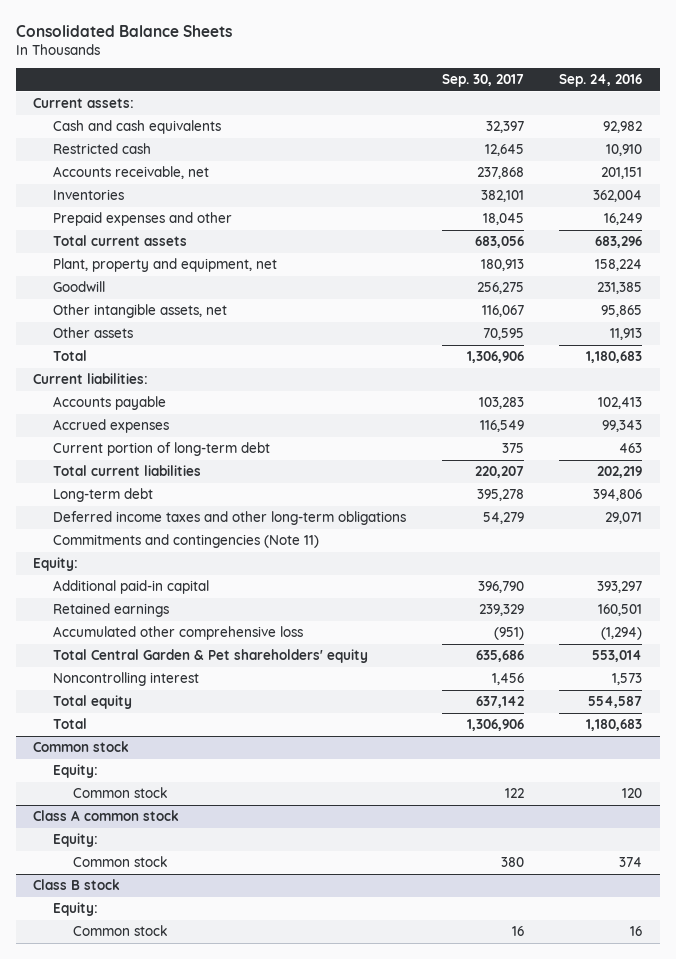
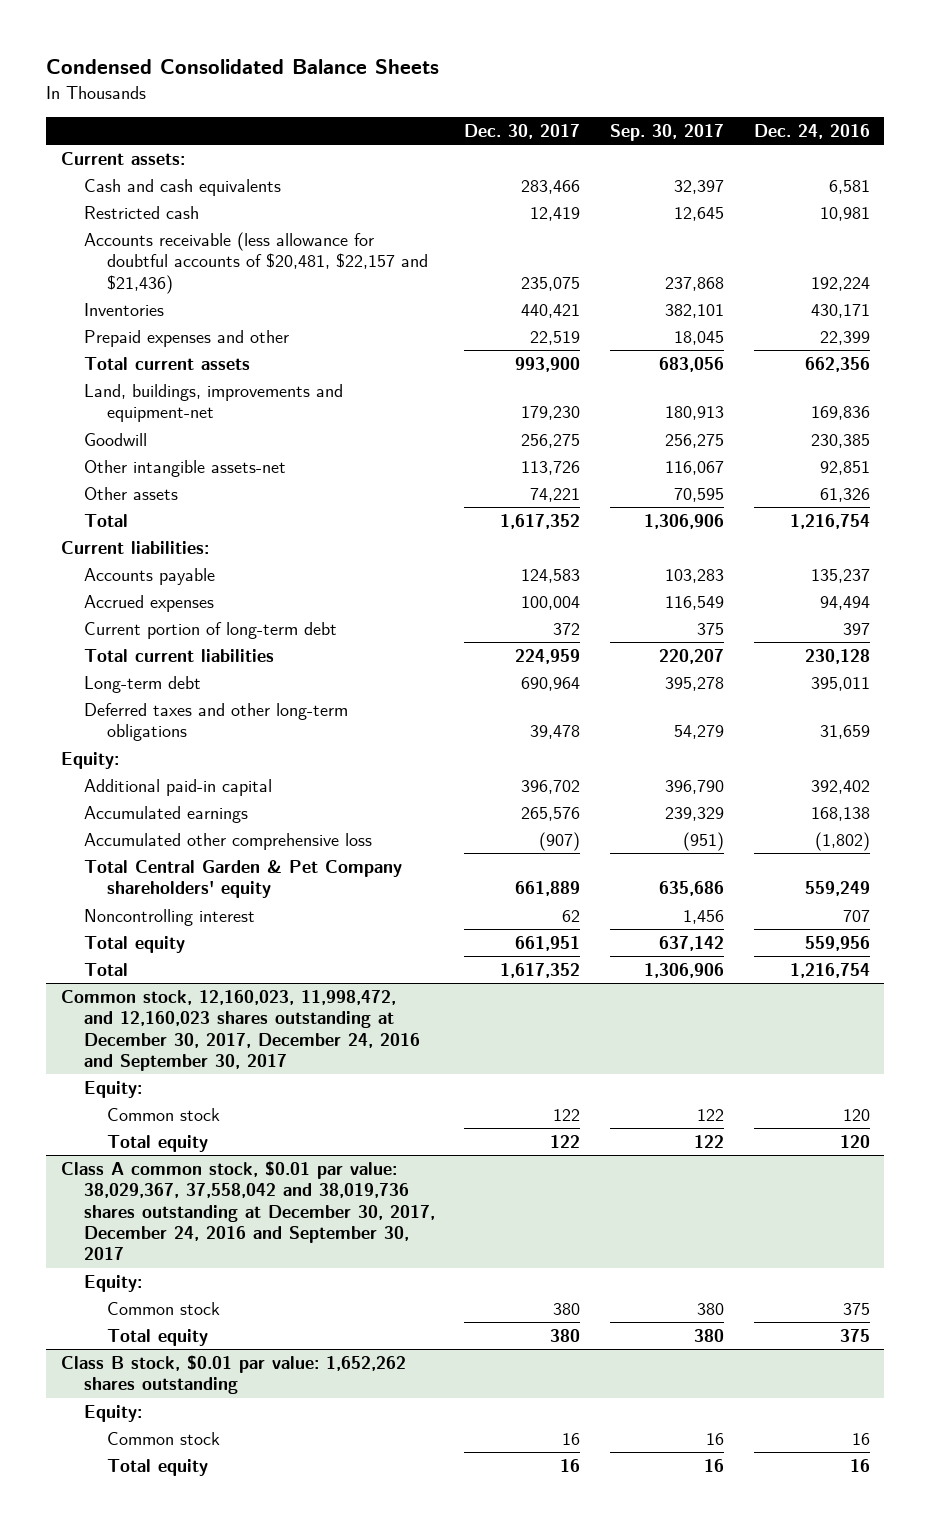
[15,24,232,37] Consolidated Balance Sheets -> [46,59,440,75] Condensed Consolidated Balance Sheets
[559,74,643,88] Sep. 24, 2016 -> none
none -> [464,123,581,139] Dec. 30, 2017
none -> [753,123,870,139] Dec. 24, 2016
[53,166,210,180] Accounts receivable, net -> [83,231,428,294] Accounts receivable (less allowance for doubtful accounts of $20,481, $22,157 and $21,436)
[53,258,278,273] Plant, property and equipment, net -> [83,383,343,423] Land, buildings, improvements and equipment-net
[53,304,228,319] Other intangible assets, net -> [83,459,286,477] Other intangible assets-net
[53,534,320,549] Commitments and contingencies (Note 11) -> none
[53,511,407,526] Deferred income taxes and other long-term obligations -> [83,702,348,742] Deferred taxes and other long-term obligations
[53,603,170,618] Retained earnings -> [83,805,248,823] Accumulated earnings
[53,649,369,664] Total Central Garden & Pet shareholders' equity -> [83,859,402,899] Total Central Garden & Pet Company shareholders' equity
[33,741,130,753] Common stock -> [60,989,420,1072] Common stock, 12,160,023, 11,998,472, and 12,160,023 shares outstanding at December 30, 2017, December 24, 2016 and September 30, 2017
none -> [106,1134,208,1152] Total equity
[33,810,180,822] Class A common stock -> [60,1160,435,1261] Class A common stock, $0.01 par value: 38,029,367, 37,558,042 and 38,019,736 shares outstanding at December 30, 2017, December 24, 2016 and September 30, 2017
none -> [106,1328,208,1346] Total equity
[33,879,121,891] Class B stock -> [60,1354,406,1395] Class B stock, $0.01 par value: 1,652,262 shares outstanding
none -> [106,1458,208,1476] Total equity

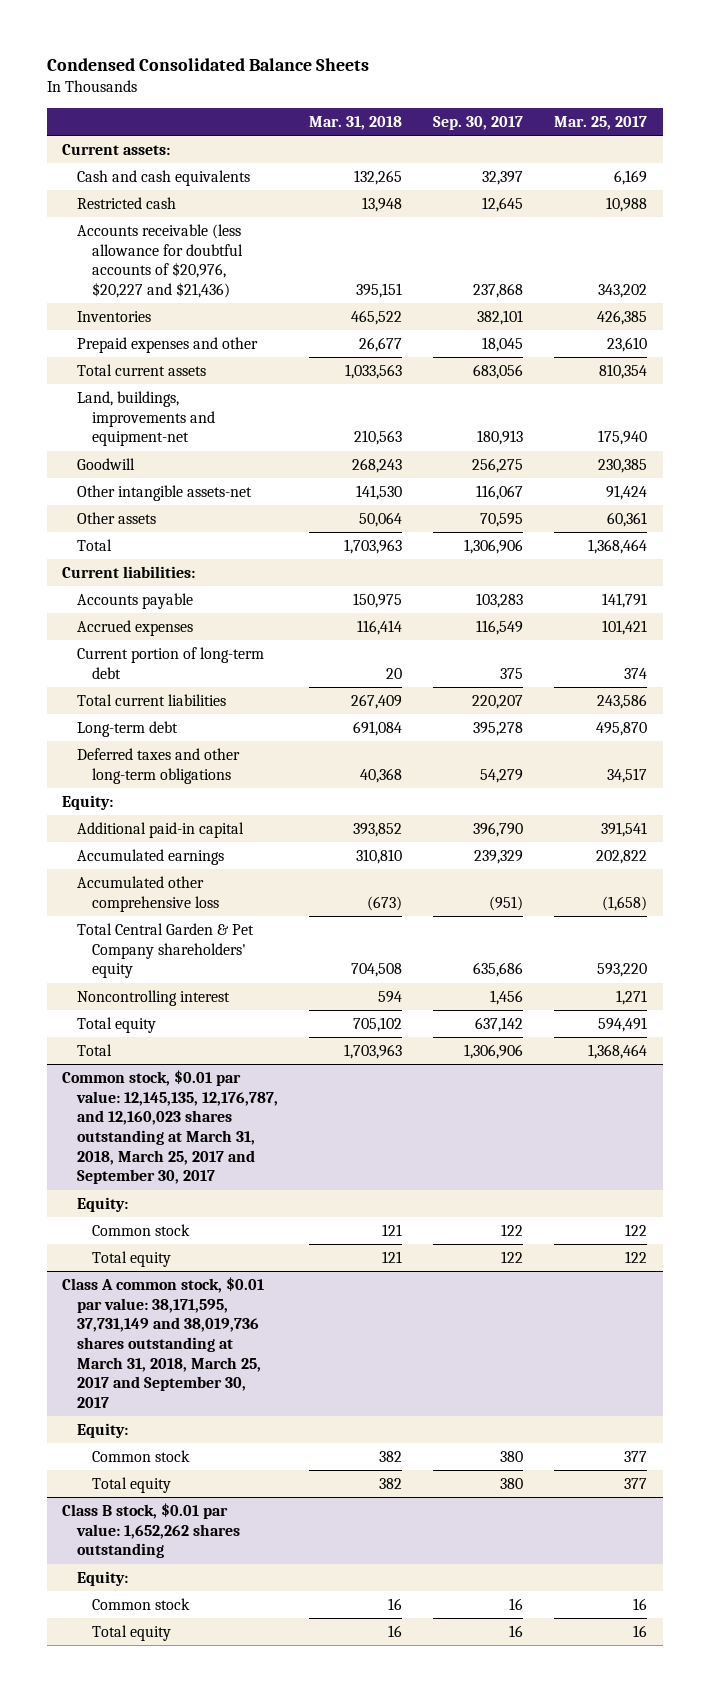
[464,123,581,139] Dec. 30, 2017 -> none
[753,123,870,139] Dec. 24, 2016 -> none
none -> [309,115,403,130] Mar. 31, 2018
none -> [554,115,648,130] Mar. 25, 2017
[83,231,428,294] Accounts receivable (less allowance for doubtful accounts of $20,481, $22,157 and $21,436) -> [77,224,244,298] Accounts receivable (less allowance for doubtful accounts of $20,976, $20,227 and $21,436)
[60,989,420,1072] Common stock, 12,160,023, 11,998,472, and 12,160,023 shares outstanding at December 30, 2017, December 24, 2016 and September 30, 2017 -> [62,1070,279,1185] Common stock, $0.01 par value: 12,145,135, 12,176,787, and 12,160,023 shares outstanding at March 31, 2018, March 25, 2017 and September 30, 2017
[60,1160,435,1261] Class A common stock, $0.01 par value: 38,029,367, 37,558,042 and 38,019,736 shares outstanding at December 30, 2017, December 24, 2016 and September 30, 2017 -> [62,1277,265,1408] Class A common stock, $0.01 par value: 38,171,595, 37,731,149 and 38,019,736 shares outstanding at March 31, 2018, March 25, 2017 and September 30, 2017

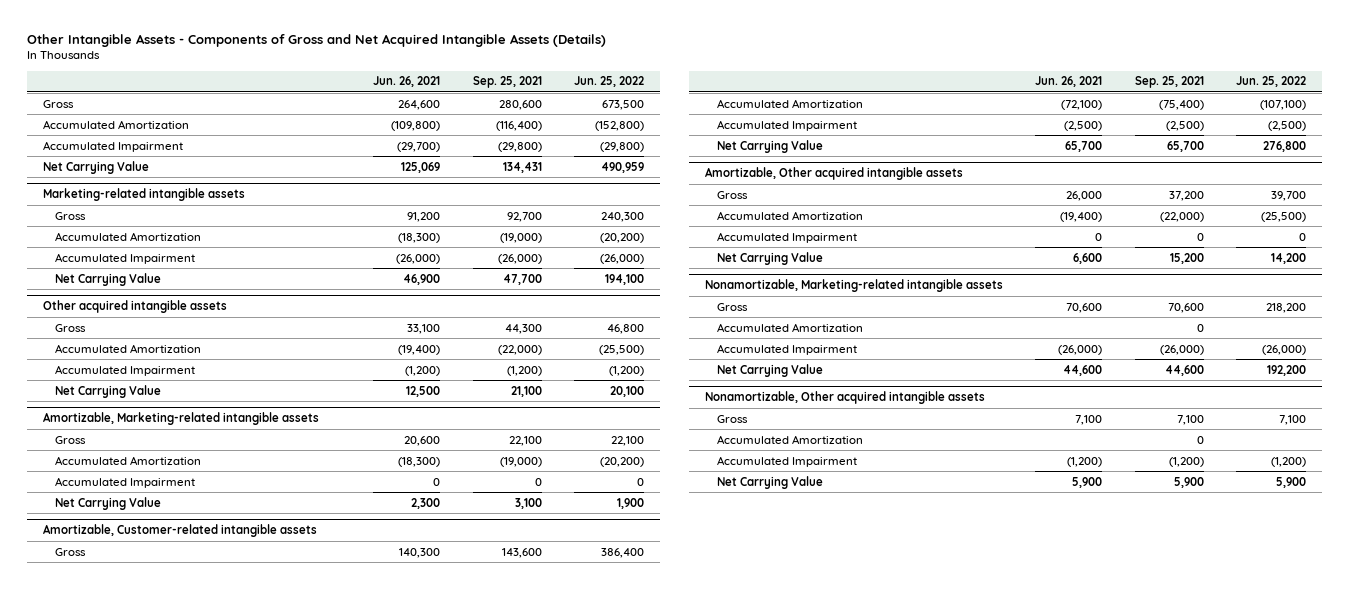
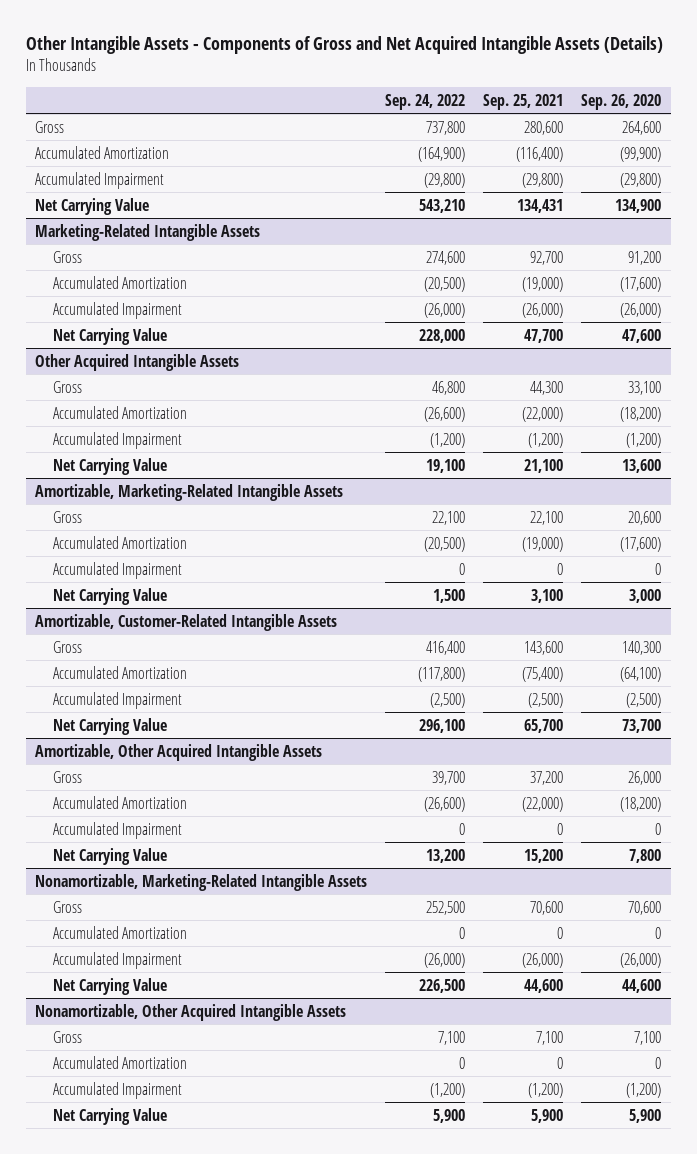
[373,76,441,88] Jun. 26, 2021 -> none
[574,76,645,88] Jun. 25, 2022 -> none
none -> [385,93,466,110] Sep. 24, 2022
none -> [581,93,662,110] Sep. 26, 2020
[42,188,245,202] Marketing-related intangible assets -> [35,223,261,241] Marketing-Related Intangible Assets
[42,300,227,314] Other acquired intangible assets -> [35,353,240,371] Other Acquired Intangible Assets
[42,412,319,426] Amortizable, Marketing-related intangible assets -> [35,483,344,501] Amortizable, Marketing-Related Intangible Assets
[42,524,317,538] Amortizable, Customer-related intangible assets -> [35,613,338,631] Amortizable, Customer-Related Intangible Assets
[704,167,963,181] Amortizable, Other acquired intangible assets -> [35,743,323,761] Amortizable, Other Acquired Intangible Assets
[704,279,1003,293] Nonamortizable, Marketing-related intangible assets -> [35,873,368,891] Nonamortizable, Marketing-Related Intangible Assets
[704,391,985,405] Nonamortizable, Other acquired intangible assets -> [35,1003,347,1021] Nonamortizable, Other Acquired Intangible Assets

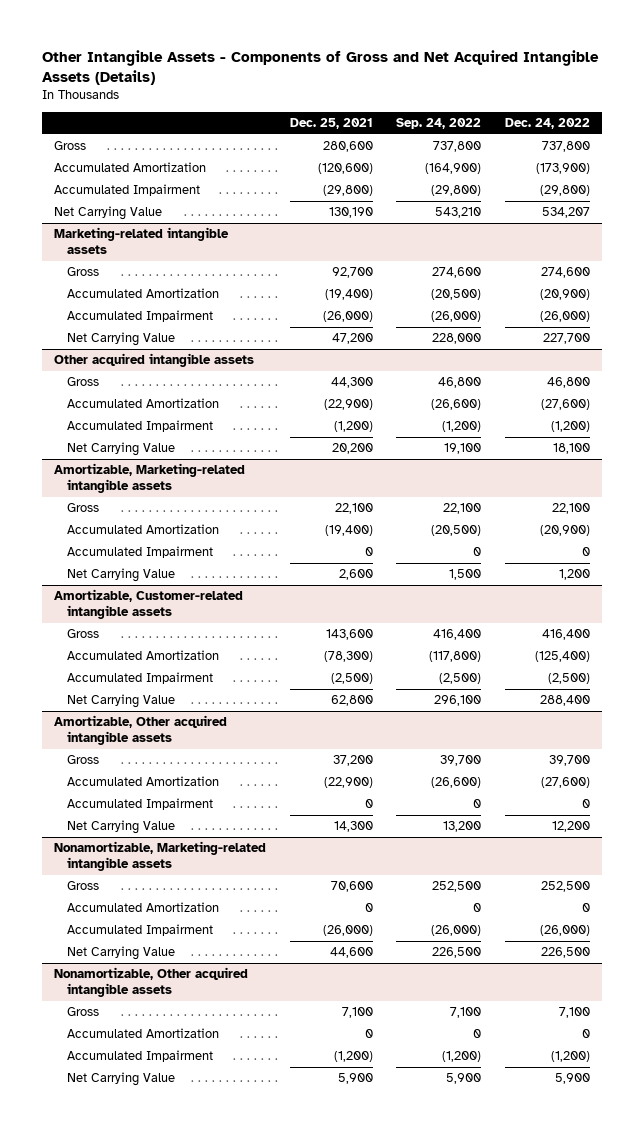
[483,93,564,110] Sep. 25, 2021 -> none
[581,93,662,110] Sep. 26, 2020 -> none
none -> [289,118,373,130] Dec. 25, 2021
none -> [505,118,591,130] Dec. 24, 2022
[35,223,261,241] Marketing-Related Intangible Assets -> [54,227,230,254] Marketing-related intangible assets
[35,353,240,371] Other Acquired Intangible Assets -> [54,353,255,368] Other acquired intangible assets
[35,483,344,501] Amortizable, Marketing-Related Intangible Assets -> [54,463,246,493] Amortizable, Marketing-related intangible assets
[35,613,338,631] Amortizable, Customer-Related Intangible Assets -> [54,589,244,619] Amortizable, Customer-related intangible assets
[35,743,323,761] Amortizable, Other Acquired Intangible Assets -> [54,715,228,745] Amortizable, Other acquired intangible assets
[35,873,368,891] Nonamortizable, Marketing-Related Intangible Assets -> [54,841,267,871] Nonamortizable, Marketing-related intangible assets
[35,1003,347,1021] Nonamortizable, Other Acquired Intangible Assets -> [54,967,249,997] Nonamortizable, Other acquired intangible assets

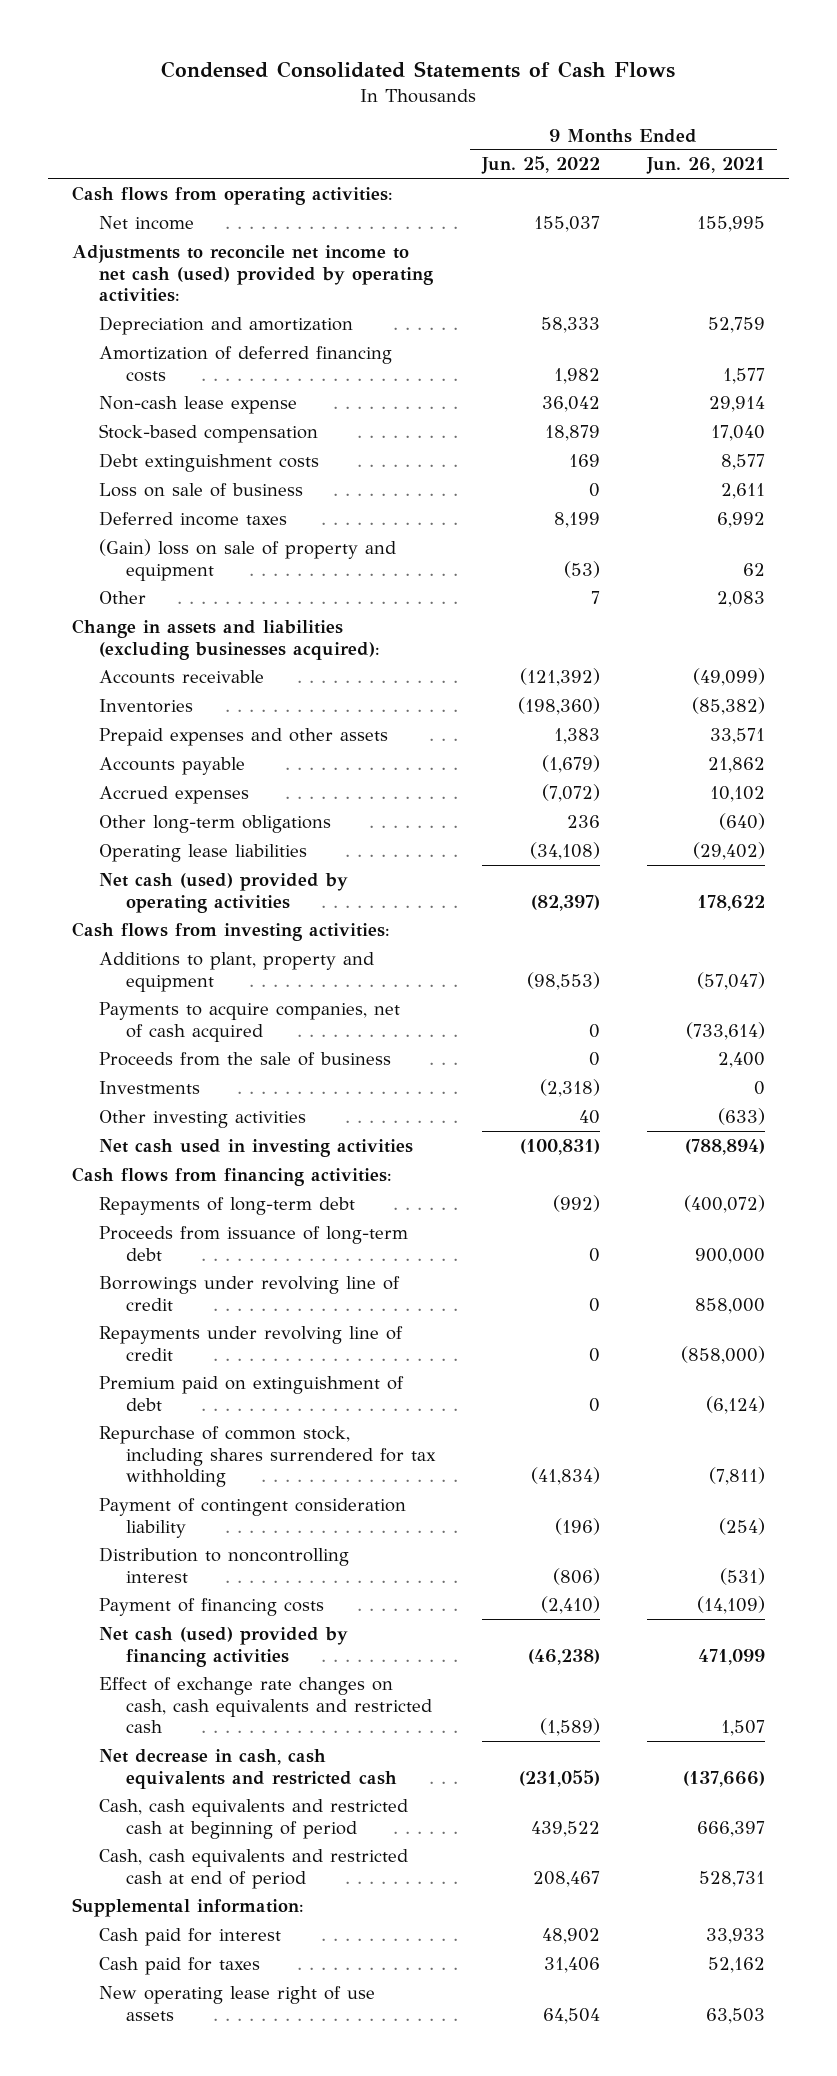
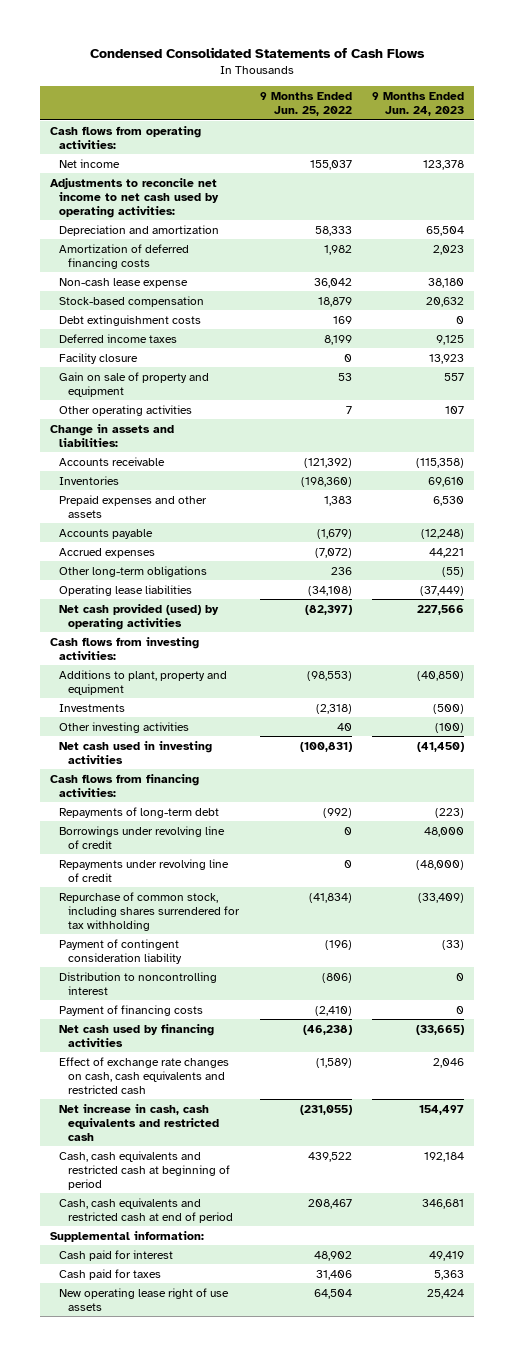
[646,157,766,175] Jun. 26, 2021 -> none
none -> [371,92,464,117] 9 Months Ended Jun. 24, 2023
[71,244,433,303] Adjustments to reconcile net income to net cash (used) provided by operating activities: -> [50,177,220,218] Adjustments to reconcile net income to net cash used by operating activities:
[98,482,303,497] Loss on sale of business -> none
none -> [59,352,139,364] Facility closure
[98,538,396,581] (Gain) loss on sale of property and equipment -> [59,371,210,397] Gain on sale of property and equipment
[563,560,600,578] (53) -> [337,372,352,381] 53
[98,590,146,604] Other -> [59,404,193,416] Other operating activities
[71,618,380,660] Change in assets and liabilities (excluding businesses acquired): -> [50,423,175,447] Change in assets and liabilities:
[98,872,348,913] Net cash (used) provided by operating activities -> [59,603,220,630] Net cash provided (used) by operating activities
[98,1001,400,1042] Payments to acquire companies, net of cash acquired -> none
[98,1051,391,1066] Proceeds from the sale of business -> none
[98,1225,408,1261] Proceeds from issuance of long-term debt -> none
[98,1375,404,1411] Premium paid on extinguishment of debt -> none
[98,1626,348,1667] Net cash (used) provided by financing activities -> [59,1023,215,1047] Net cash used by financing activities
[98,1748,397,1789] Net decrease in cash, cash equivalents and restricted cash -> [59,1103,220,1141] Net increase in cash, cash equivalents and restricted cash

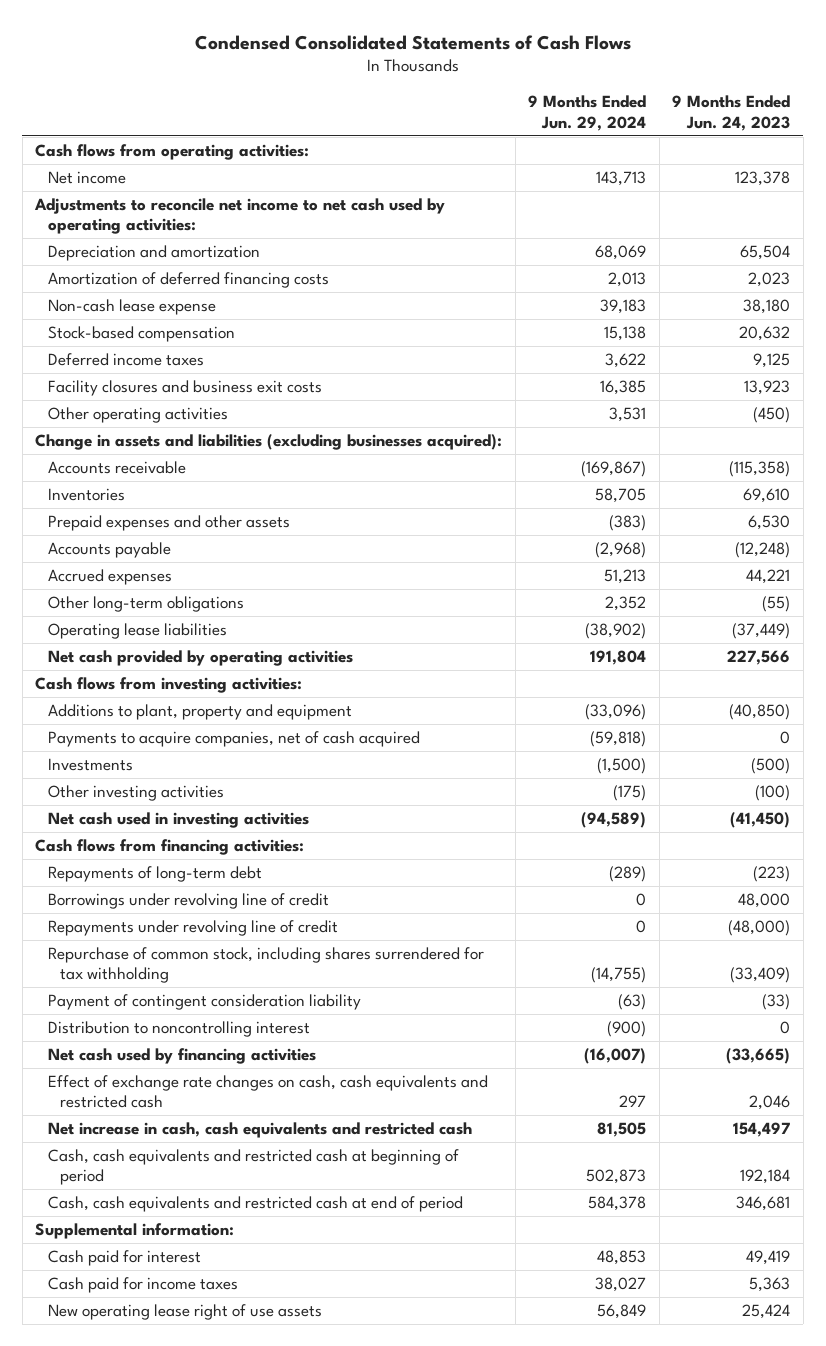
[259,92,352,117] 9 Months Ended Jun. 25, 2022 -> none
none -> [528,95,647,131] 9 Months Ended Jun. 29, 2024
[59,314,202,326] Debt extinguishment costs -> none
[59,371,210,397] Gain on sale of property and equipment -> none
[59,352,139,364] Facility closure -> [47,380,322,397] Facility closures and business exit costs
[444,405,464,414] 107 -> [753,407,791,424] (450)
[50,423,175,447] Change in assets and liabilities: -> [35,434,503,451] Change in assets and liabilities (excluding businesses acquired):
[59,603,220,630] Net cash provided (used) by operating activities -> [47,650,353,667] Net cash provided by operating activities
none -> [47,731,420,748] Payments to acquire companies, net of cash acquired
[59,1004,204,1016] Payment of financing costs -> none
[59,1268,162,1280] Cash paid for taxes -> [47,1277,238,1294] Cash paid for income taxes

